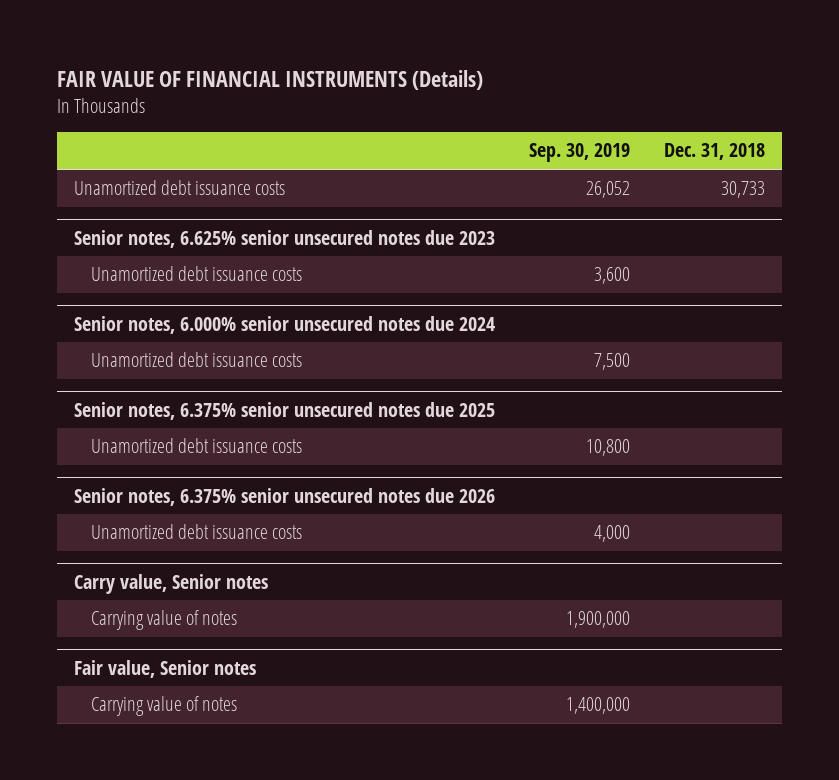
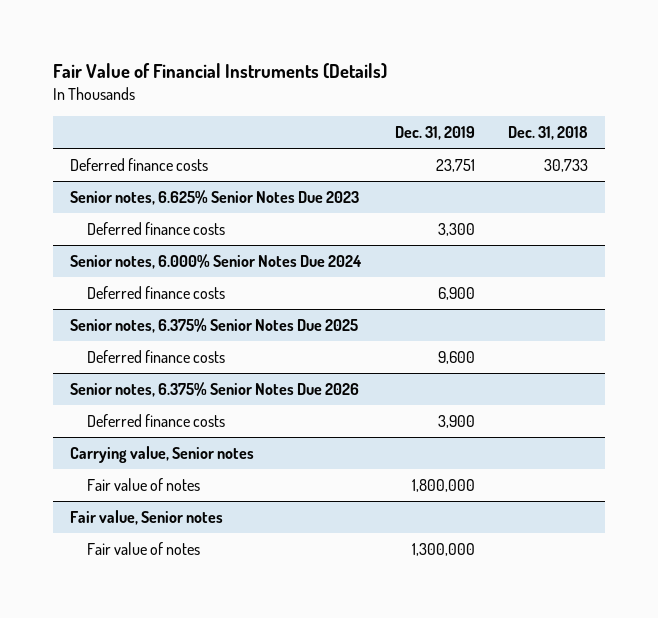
[56,69,483,90] FAIR VALUE OF FINANCIAL INSTRUMENTS (Details) -> [52,62,387,79] Fair Value of Financial Instruments (Details)
[528,143,630,163] Sep. 30, 2019 -> none
none -> [394,125,475,140] Dec. 31, 2019
[73,180,285,196] Unamortized debt issuance costs -> [69,158,208,172] Deferred finance costs
[73,229,495,248] Senior notes, 6.625% senior unsecured notes due 2023 -> [69,190,359,206] Senior notes, 6.625% Senior Notes Due 2023
[91,266,303,282] Unamortized debt issuance costs -> [86,222,225,236] Deferred finance costs
[73,315,495,334] Senior notes, 6.000% senior unsecured notes due 2024 -> [69,254,362,270] Senior notes, 6.000% Senior Notes Due 2024
[91,352,303,368] Unamortized debt issuance costs -> [86,286,225,300] Deferred finance costs
[73,401,495,420] Senior notes, 6.375% senior unsecured notes due 2025 -> [69,318,358,334] Senior notes, 6.375% Senior Notes Due 2025
[91,438,303,454] Unamortized debt issuance costs -> [86,350,225,364] Deferred finance costs
[73,487,495,506] Senior notes, 6.375% senior unsecured notes due 2026 -> [69,382,359,398] Senior notes, 6.375% Senior Notes Due 2026
[91,524,303,540] Unamortized debt issuance costs -> [86,414,225,428] Deferred finance costs
[73,573,268,594] Carry value, Senior notes -> [69,446,254,464] Carrying value, Senior notes
[91,610,238,631] Carrying value of notes -> [86,478,200,492] Fair value of notes
[91,696,238,717] Carrying value of notes -> [86,542,200,556] Fair value of notes

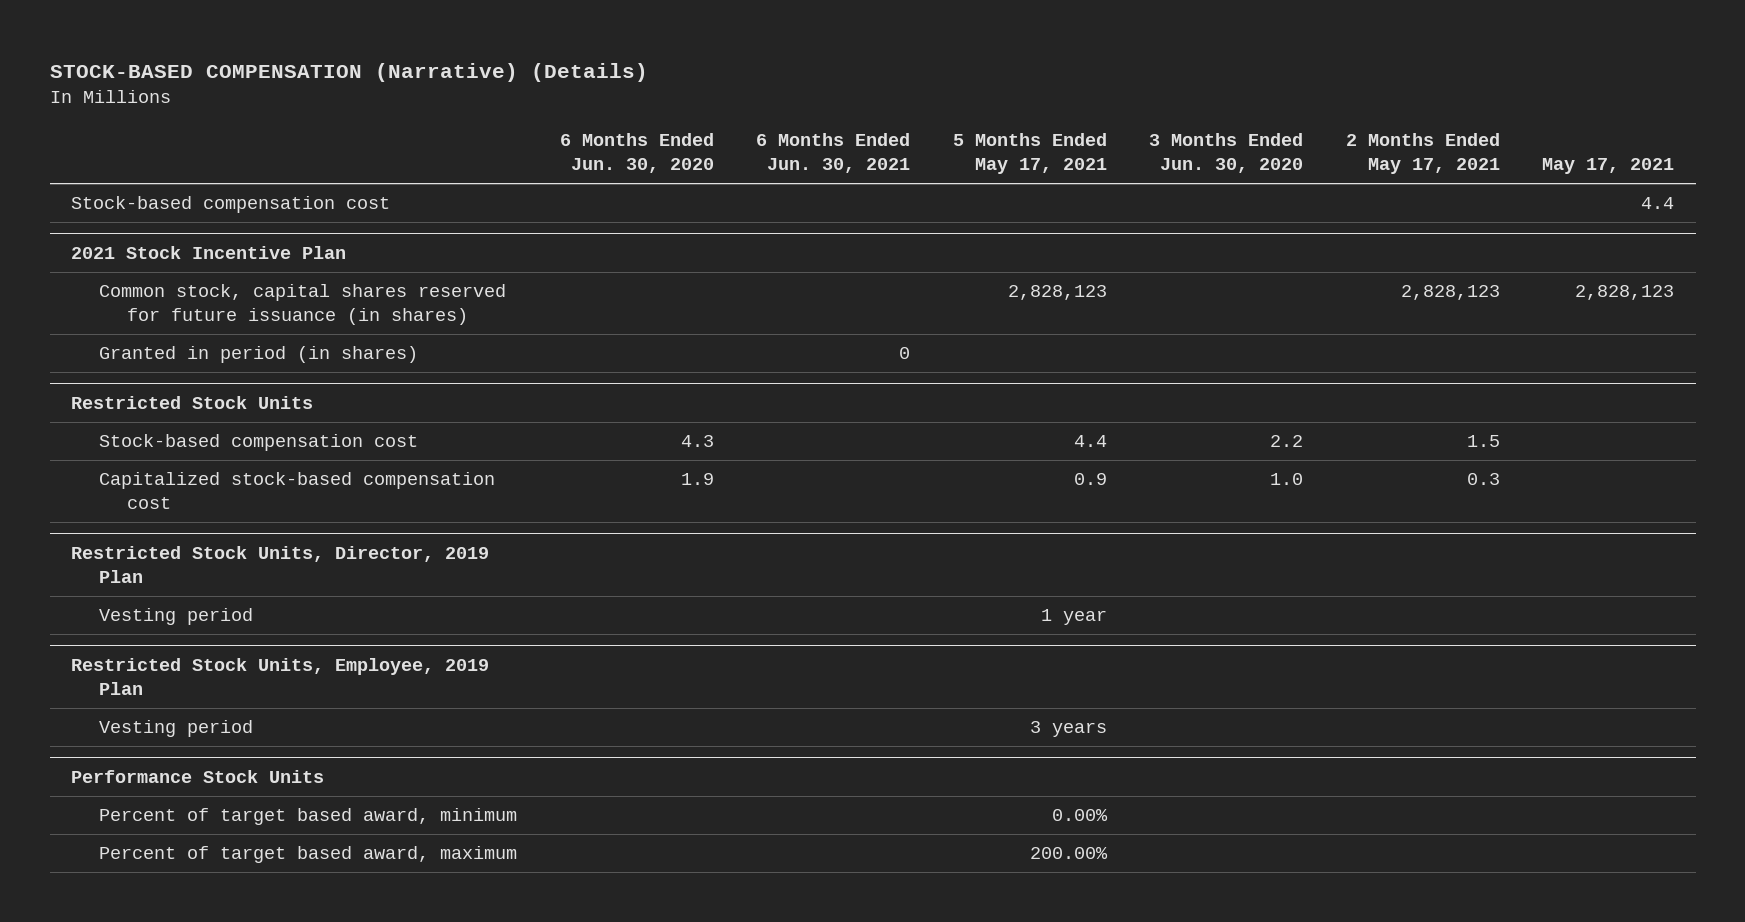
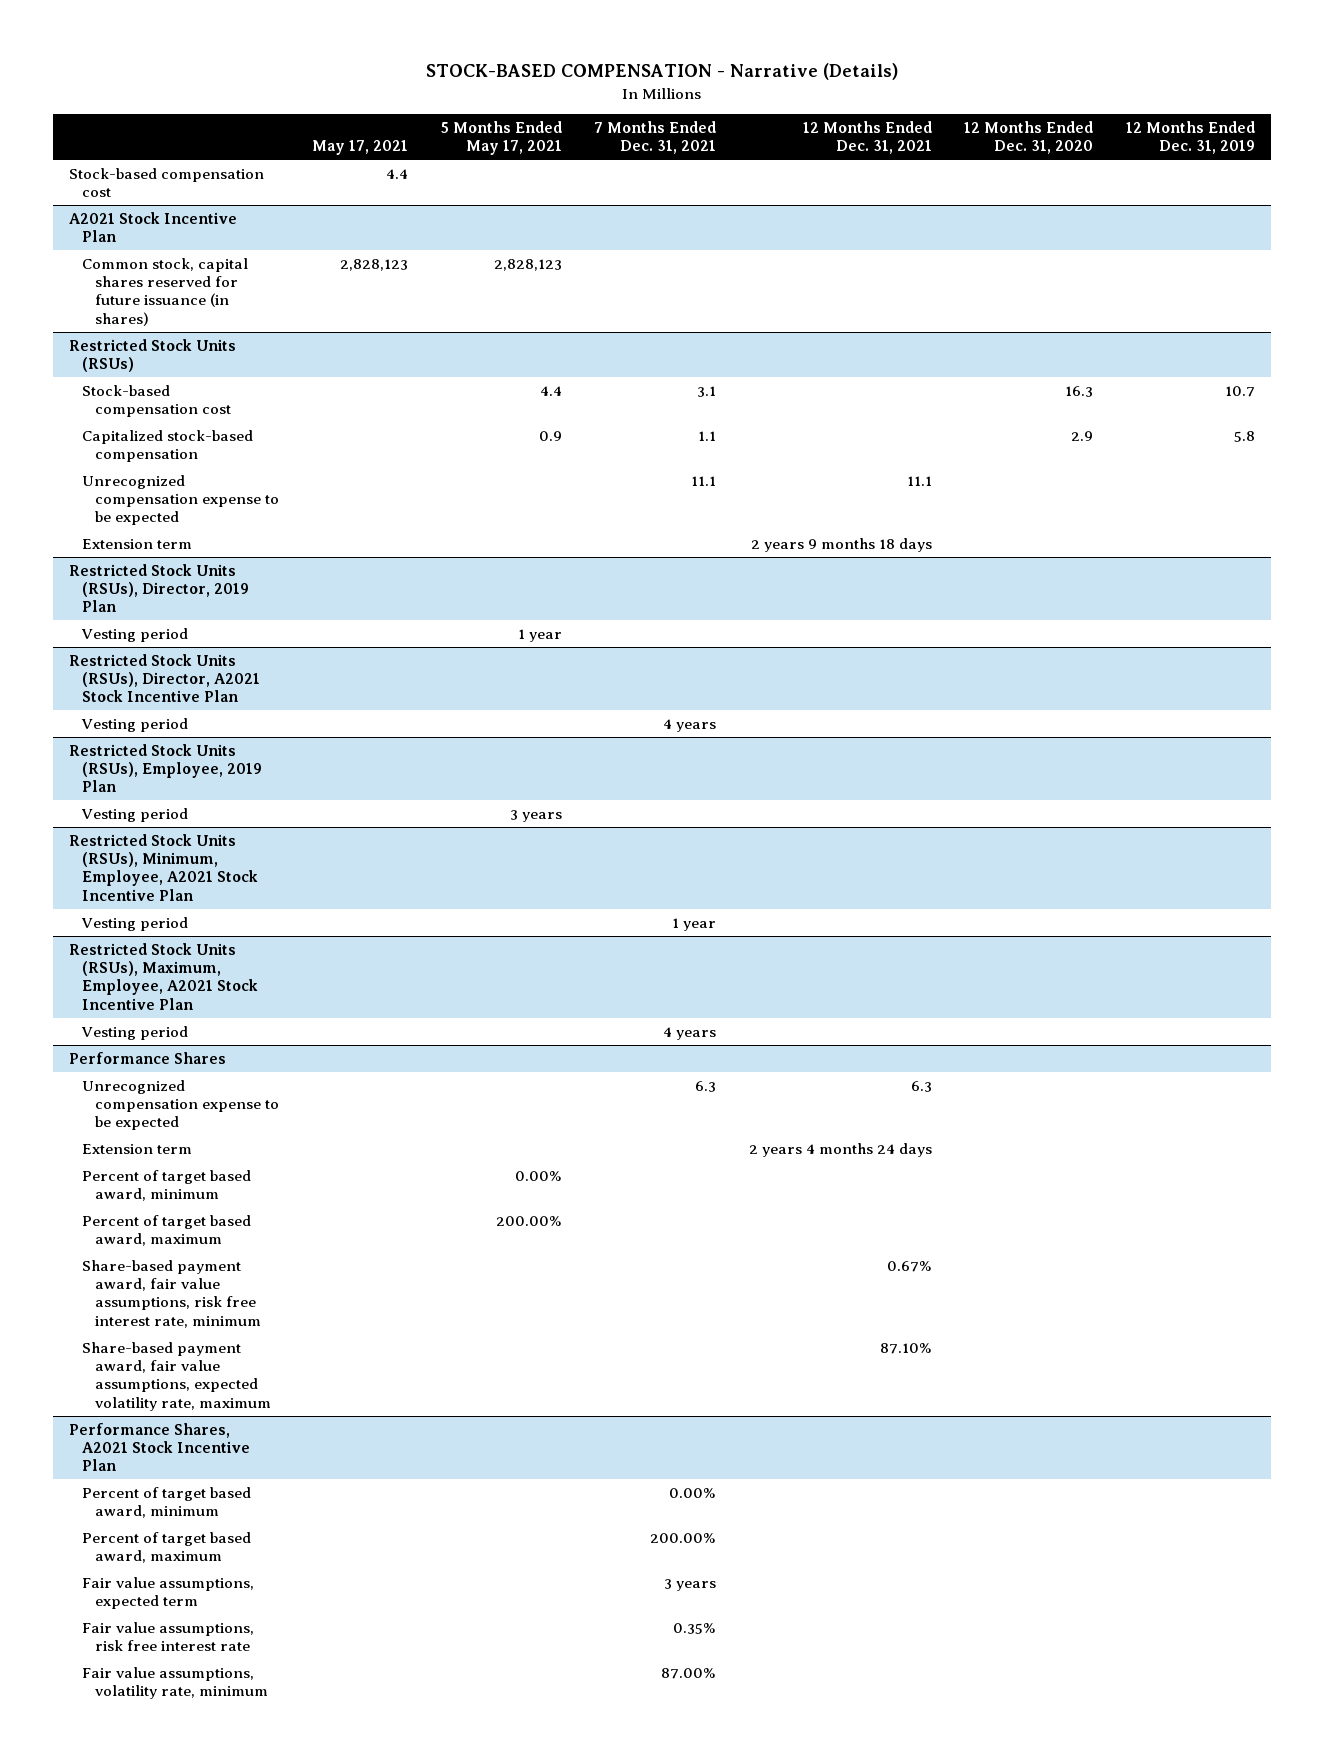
[49,63,648,83] STOCK-BASED COMPENSATION (Narrative) (Details) -> [426,63,899,81] STOCK-BASED COMPENSATION - Narrative (Details)
[559,133,714,173] 6 Months Ended Jun. 30, 2020 -> none
[756,133,911,173] 6 Months Ended Jun. 30, 2021 -> none
[1149,133,1304,173] 3 Months Ended Jun. 30, 2020 -> none
[1345,133,1500,174] 2 Months Ended May 17, 2021 -> none
none -> [594,120,717,155] 7 Months Ended Dec. 31, 2021
none -> [802,120,932,155] 12 Months Ended Dec. 31, 2021
none -> [964,120,1094,155] 12 Months Ended Dec. 31, 2020
none -> [1126,120,1256,155] 12 Months Ended Dec. 31, 2019
[70,246,346,260] 2021 Stock Incentive Plan -> [69,211,238,243] A2021 Stock Incentive Plan
[98,346,418,364] Granted in period (in shares) -> none
[70,396,313,410] Restricted Stock Units -> [69,338,237,373] Restricted Stock Units (RSUs)
[98,472,495,509] Capitalized stock-based compensation cost -> [82,429,254,463] Capitalized stock-based compensation
none -> [82,474,280,526] Unrecognized compensation expense to be expected
none -> [82,538,193,549] Extension term
[70,546,489,583] Restricted Stock Units, Director, 2019 Plan -> [69,563,250,613] Restricted Stock Units (RSUs), Director, 2019 Plan
none -> [69,653,261,703] Restricted Stock Units (RSUs), Director, A2021 Stock Incentive Plan
none -> [81,717,189,732] Vesting period
[70,658,489,695] Restricted Stock Units, Employee, 2019 Plan -> [69,743,263,793] Restricted Stock Units (RSUs), Employee, 2019 Plan
none -> [69,833,259,901] Restricted Stock Units (RSUs), Minimum, Employee, A2021 Stock Incentive Plan
none -> [81,916,189,931] Vesting period
none -> [69,942,259,1010] Restricted Stock Units (RSUs), Maximum, Employee, A2021 Stock Incentive Plan
none -> [81,1025,189,1040] Vesting period
[70,770,324,784] Performance Stock Units -> [69,1051,227,1064] Performance Shares
none -> [82,1079,280,1131] Unrecognized compensation expense to be expected
none -> [82,1143,193,1154] Extension term
none -> [82,1259,262,1328] Share-based payment award, fair value assumptions, risk free interest rate, minimum
none -> [82,1341,272,1411] Share-based payment award, fair value assumptions, expected volatility rate, maximum
none -> [69,1422,251,1472] Performance Shares, A2021 Stock Incentive Plan
none -> [82,1486,252,1519] Percent of target based award, minimum
none -> [82,1531,252,1564] Percent of target based award, maximum
none -> [82,1576,255,1610] Fair value assumptions, expected term
none -> [82,1621,255,1652] Fair value assumptions, risk free interest rate
none -> [82,1666,269,1700] Fair value assumptions, volatility rate, minimum

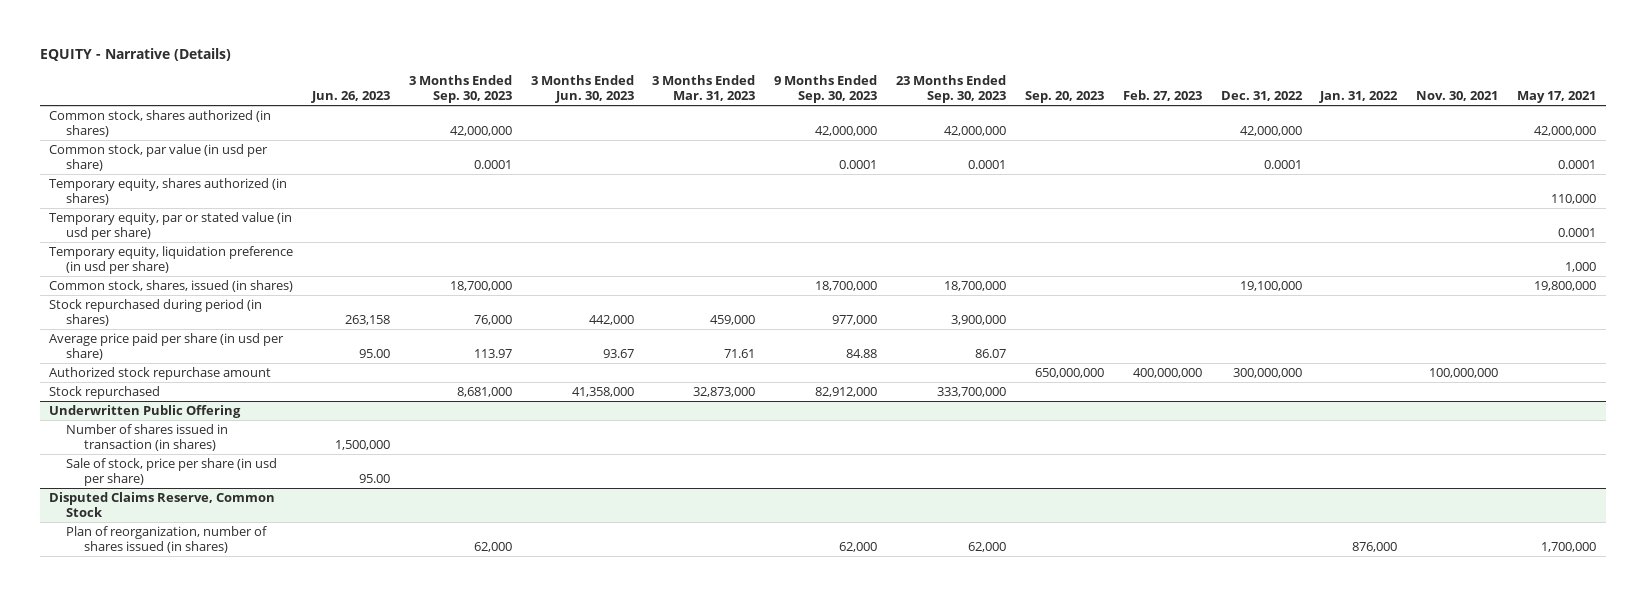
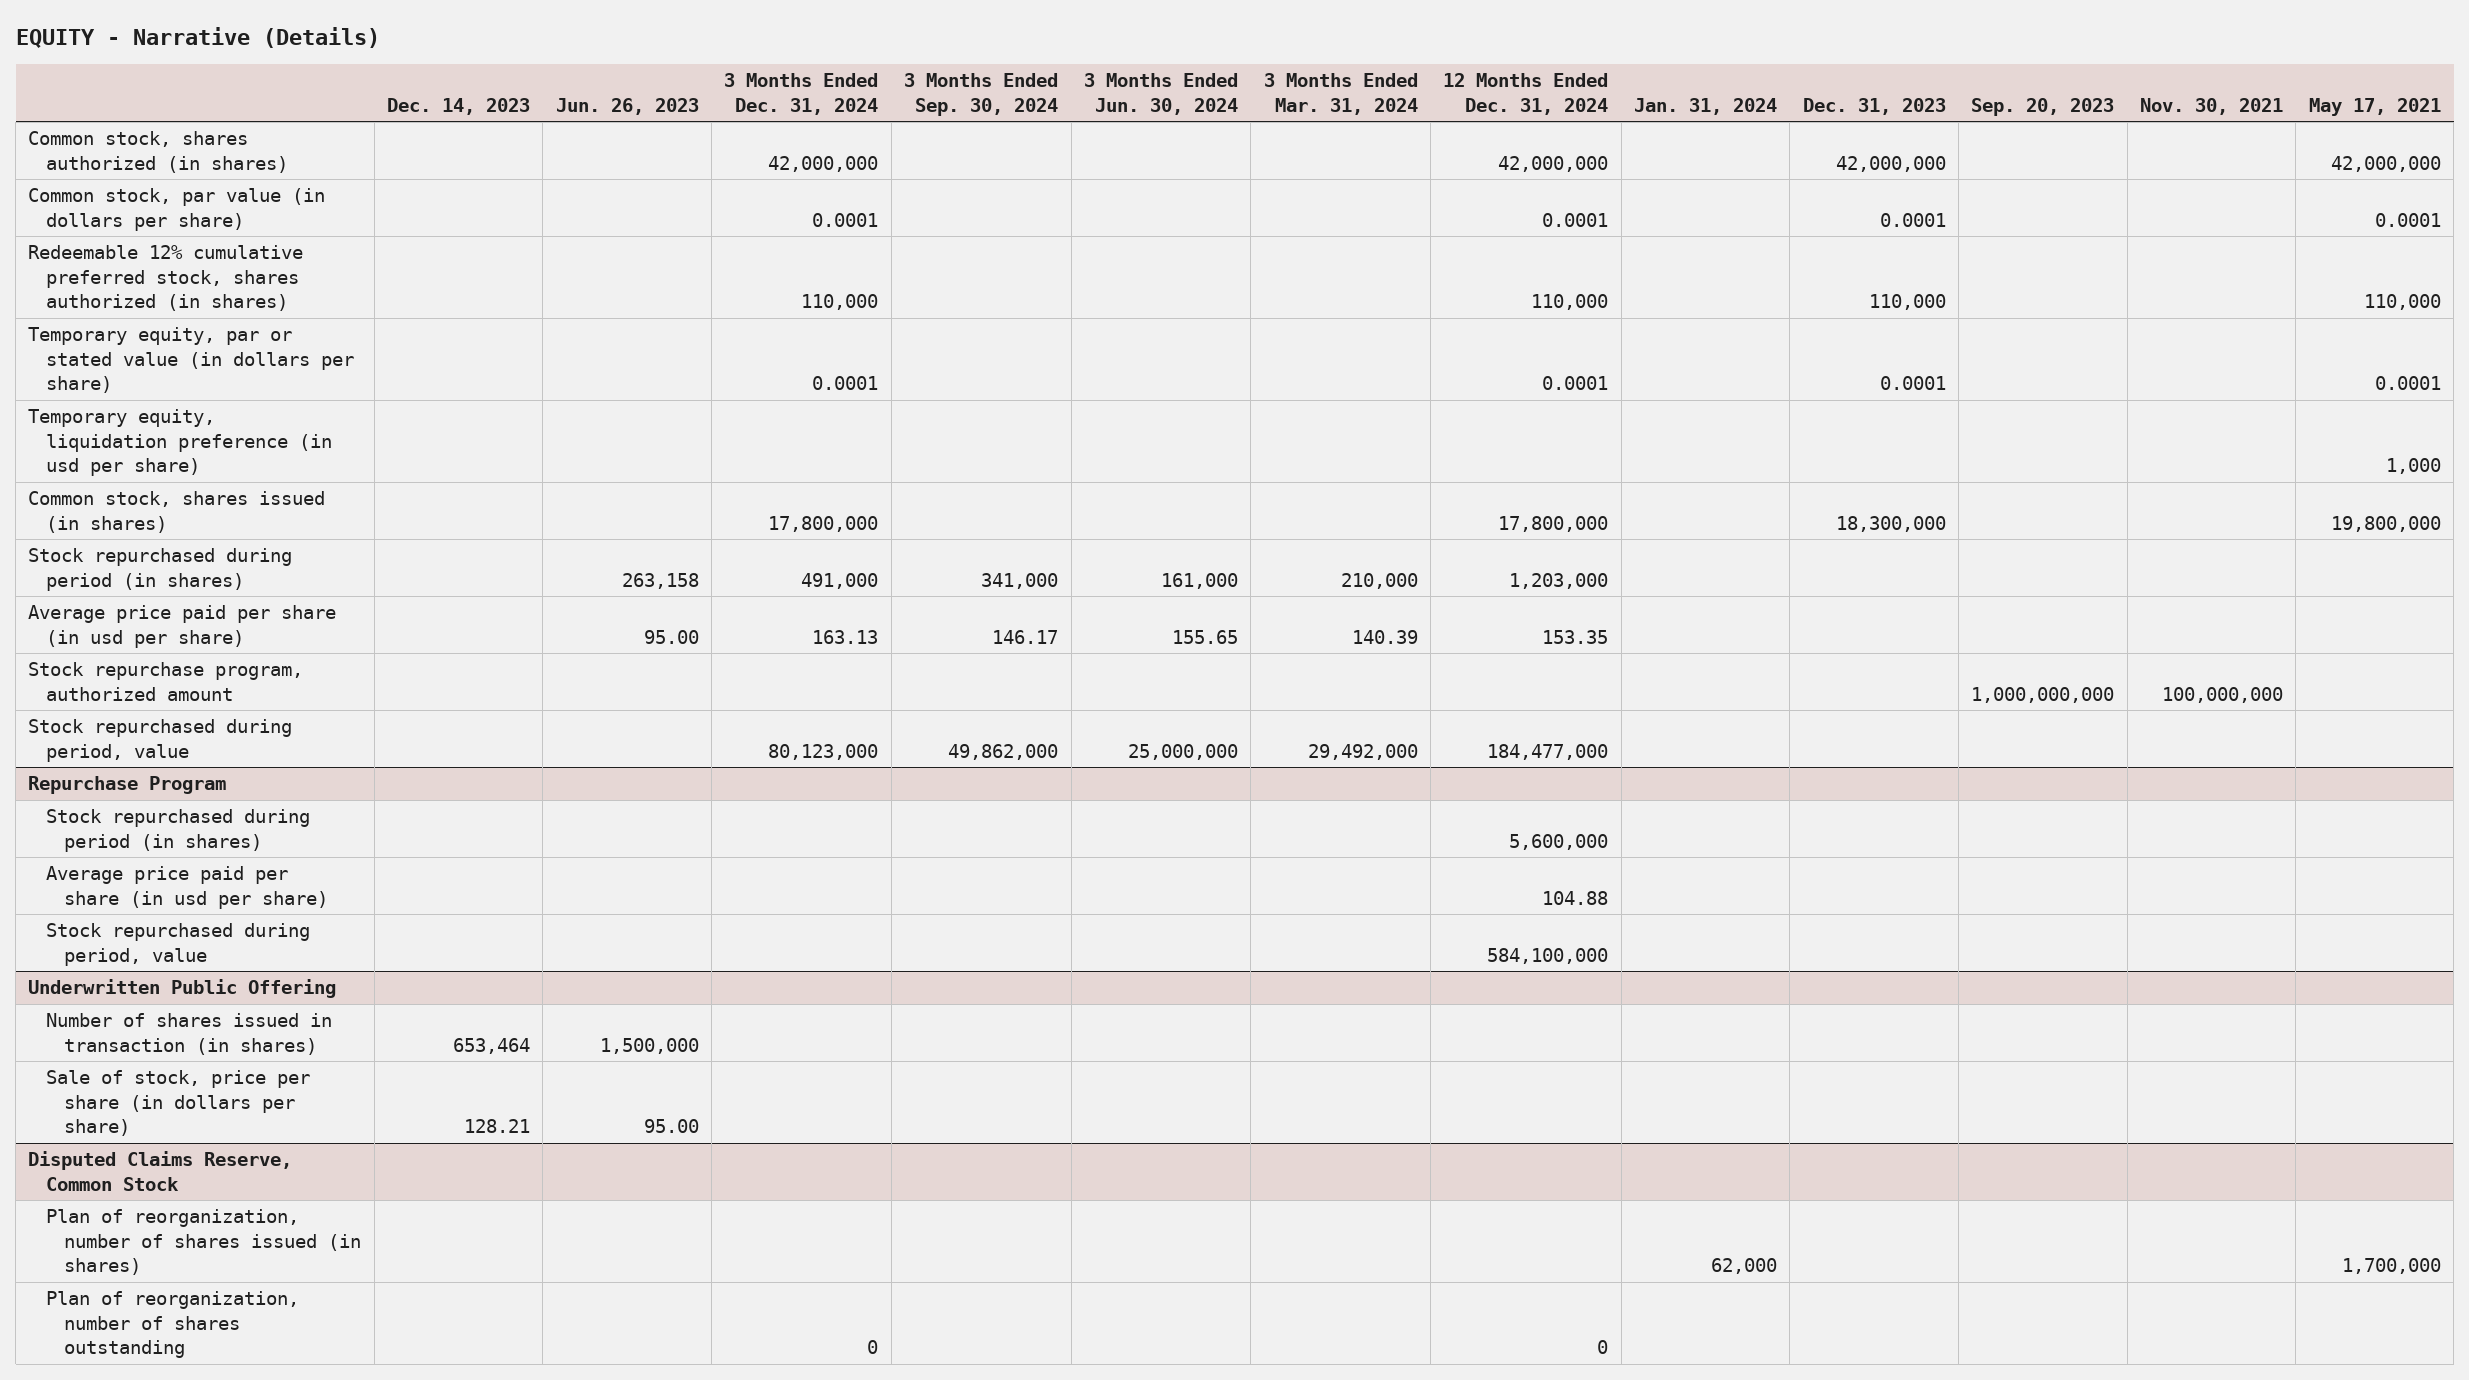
[408,75,512,104] 3 Months Ended Sep. 30, 2023 -> none
[530,75,634,104] 3 Months Ended Jun. 30, 2023 -> none
[652,75,756,102] 3 Months Ended Mar. 31, 2023 -> none
[774,75,878,104] 9 Months Ended Sep. 30, 2023 -> none
[896,75,1007,104] 23 Months Ended Sep. 30, 2023 -> none
[1122,90,1202,102] Feb. 27, 2023 -> none
[1220,91,1303,102] Dec. 31, 2022 -> none
[1319,91,1399,104] Jan. 31, 2022 -> none
none -> [387,97,531,115] Dec. 14, 2023
none -> [724,73,879,115] 3 Months Ended Dec. 31, 2024
none -> [904,73,1059,116] 3 Months Ended Sep. 30, 2024
none -> [1083,73,1238,115] 3 Months Ended Jun. 30, 2024
none -> [1263,73,1418,115] 3 Months Ended Mar. 31, 2024
none -> [1443,73,1609,115] 12 Months Ended Dec. 31, 2024
none -> [1633,97,1777,115] Jan. 31, 2024
none -> [1802,97,1946,115] Dec. 31, 2023
[49,144,269,171] Common stock, par value (in usd per share) -> [28,188,326,231] Common stock, par value (in dollars per share)
[49,178,288,205] Temporary equity, shares authorized (in shares) -> [28,245,304,312] Redeemable 12% cumulative preferred stock, shares authorized (in shares)
[49,212,293,240] Temporary equity, par or stated value (in usd per share) -> [28,327,355,394] Temporary equity, par or stated value (in dollars per share)
[49,280,294,293] Common stock, shares, issued (in shares) -> [28,491,326,533] Common stock, shares issued (in shares)
[49,367,272,381] Authorized stock repurchase amount -> [28,662,304,701] Stock repurchase program, authorized amount
[1034,368,1104,379] 650,000,000 -> [1971,686,2115,703] 1,000,000,000
[49,386,161,400] Stock repurchased -> [28,719,293,762] Stock repurchased during period, value
none -> [28,776,227,795] Repurchase Program
none -> [46,809,311,852] Stock repurchased during period (in shares)
none -> [46,866,329,909] Average price paid per share (in usd per share)
none -> [46,923,311,966] Stock repurchased during period, value
[66,458,278,486] Sale of stock, price per share (in usd per share) -> [46,1070,311,1137] Sale of stock, price per share (in dollars per share)
none -> [46,1291,300,1359] Plan of reorganization, number of shares outstanding

